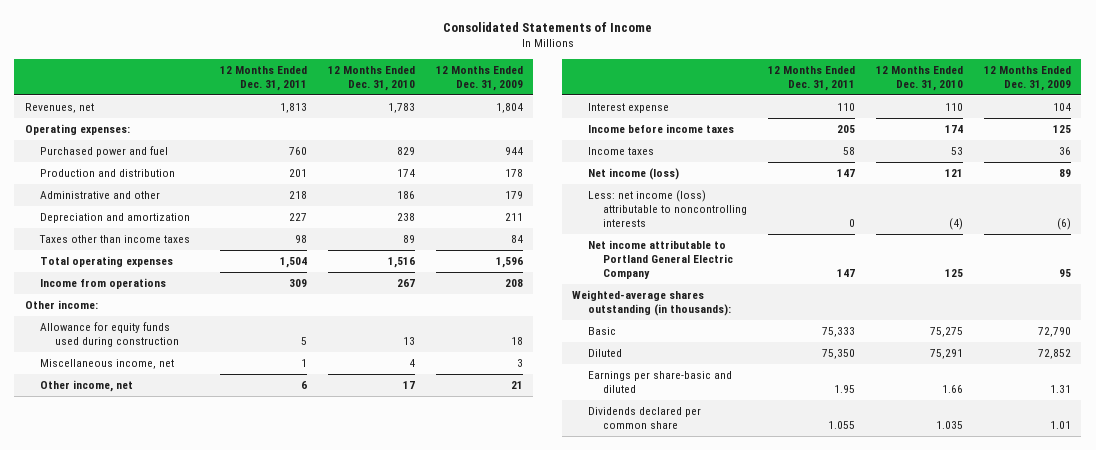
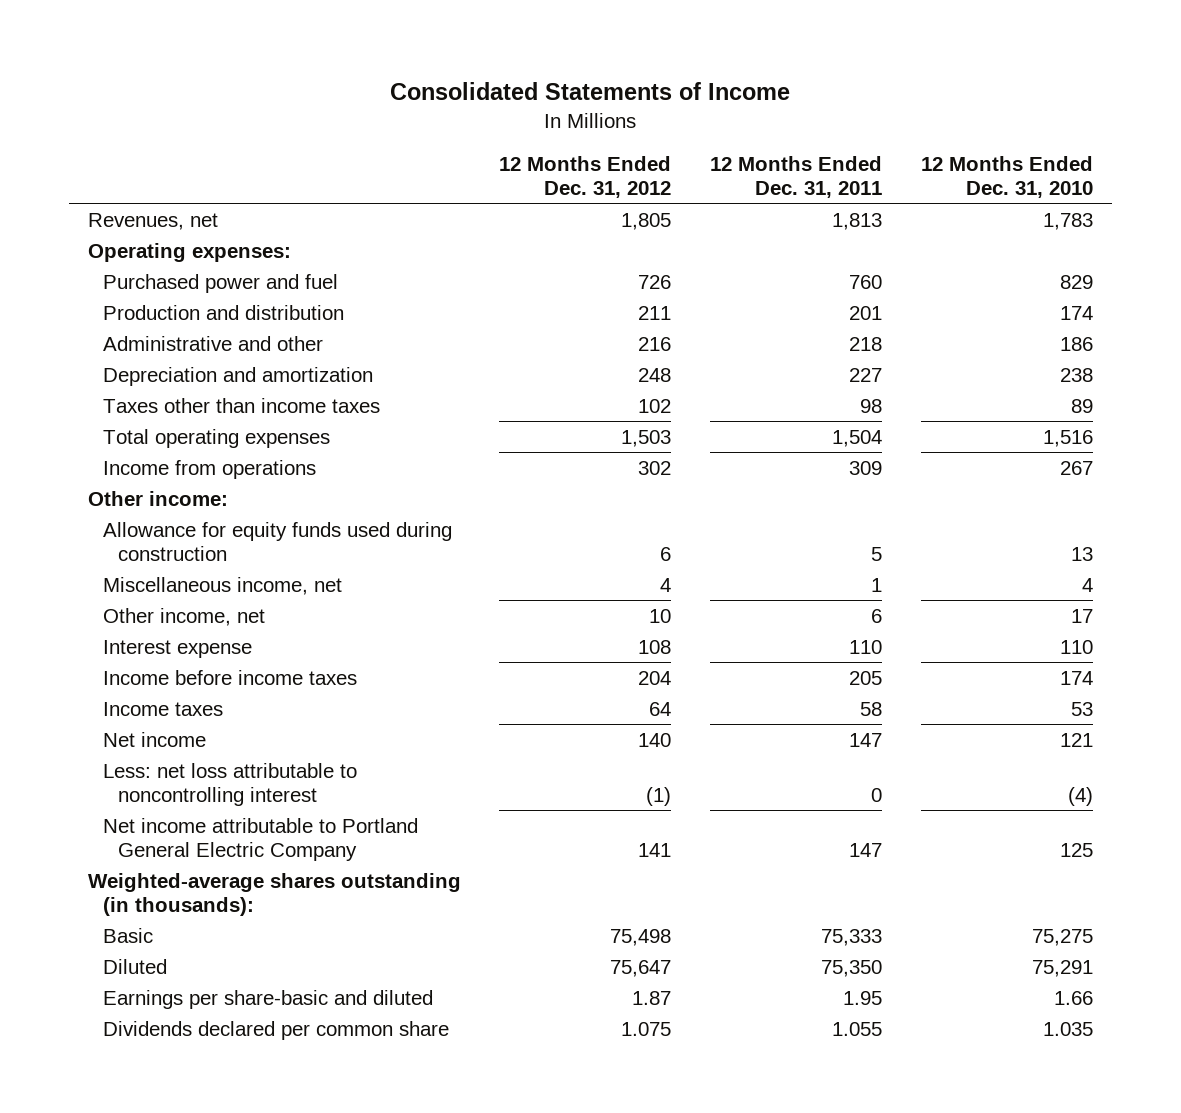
[436,65,524,91] 12 Months Ended Dec. 31, 2009 -> none
none -> [499,155,672,198] 12 Months Ended Dec. 31, 2012
[587,168,679,181] Net income (loss) -> [103,731,207,747] Net income
[587,190,748,228] Less: net income (loss) attributable to noncontrolling interests -> [103,762,358,806] Less: net loss attributable to noncontrolling interest

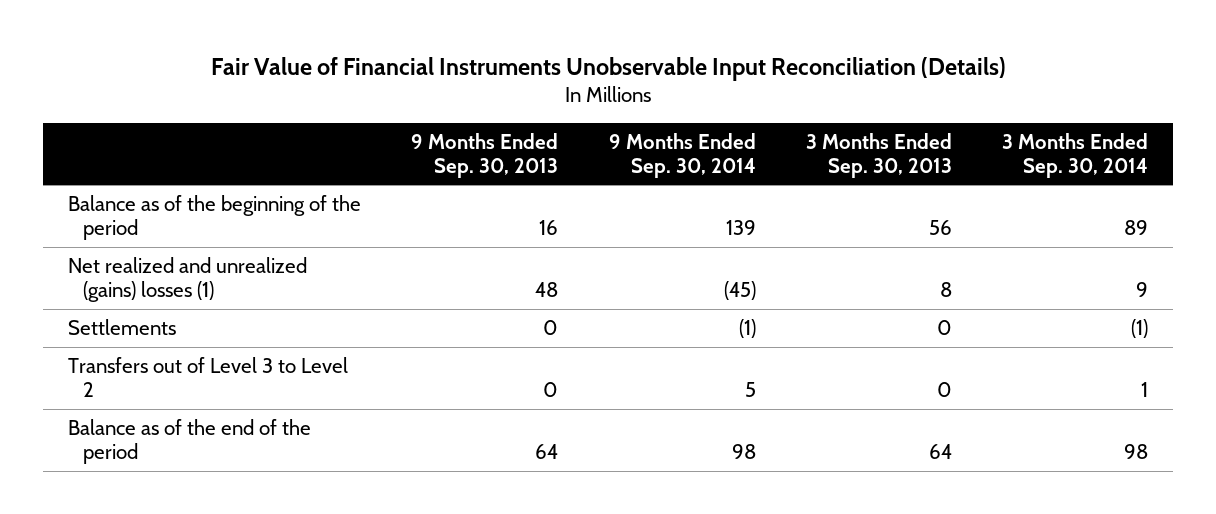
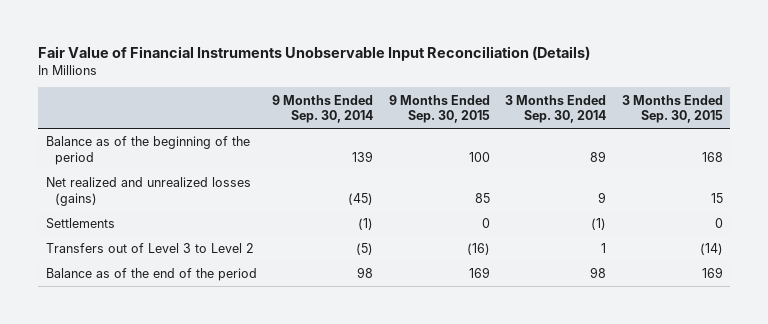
[411,133,559,178] 9 Months Ended Sep. 30, 2013 -> none
[805,133,952,178] 3 Months Ended Sep. 30, 2013 -> none
none -> [388,94,490,124] 9 Months Ended Sep. 30, 2015
none -> [621,94,723,124] 3 Months Ended Sep. 30, 2015
[67,257,307,302] Net realized and unrealized (gains) losses (1) -> [45,177,251,206] Net realized and unrealized losses (gains)
[744,381,756,397] 5 -> [356,243,374,256] (5)

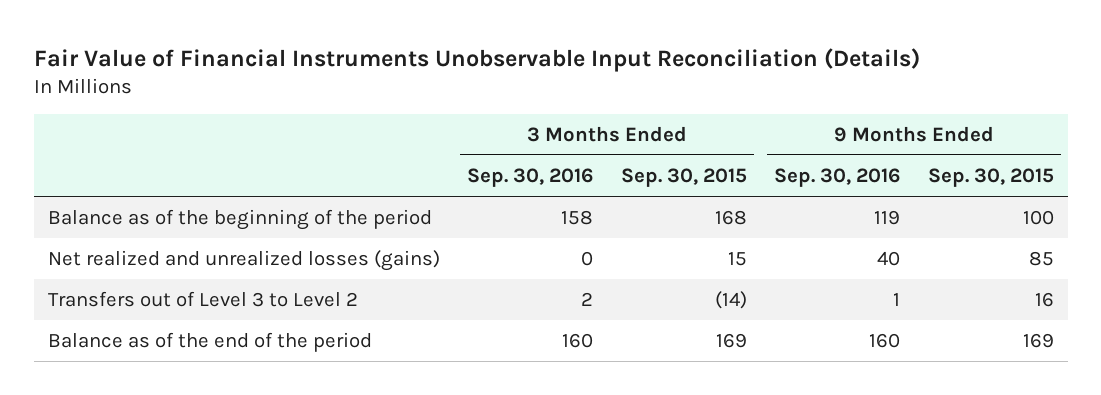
[272,94,374,124] 9 Months Ended Sep. 30, 2014 -> none
[505,94,607,124] 3 Months Ended Sep. 30, 2014 -> none
none -> [467,167,594,187] Sep. 30, 2016
none -> [774,167,901,187] Sep. 30, 2016
[45,218,115,230] Settlements -> none
[466,243,490,256] (16) -> [1034,292,1054,308] 16

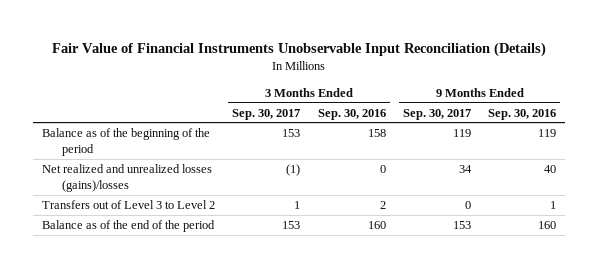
[620,167,747,187] Sep. 30, 2015 -> none
[927,167,1054,187] Sep. 30, 2015 -> none
none -> [232,108,301,120] Sep. 30, 2017
none -> [402,108,471,120] Sep. 30, 2017
[47,250,440,272] Net realized and unrealized losses (gains) -> [42,164,213,192] Net realized and unrealized losses (gains)/losses

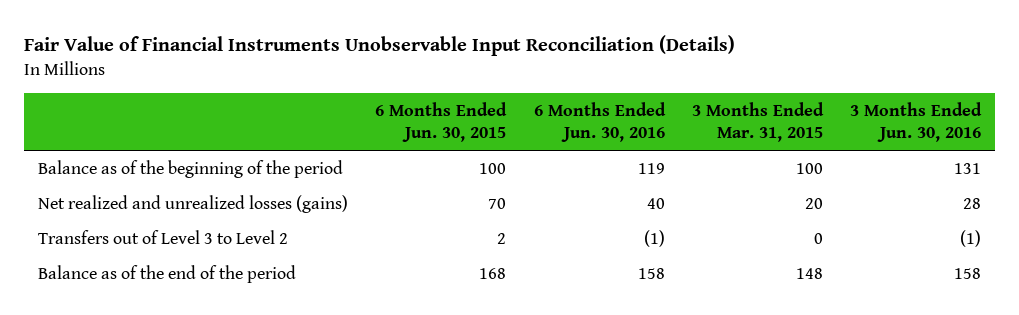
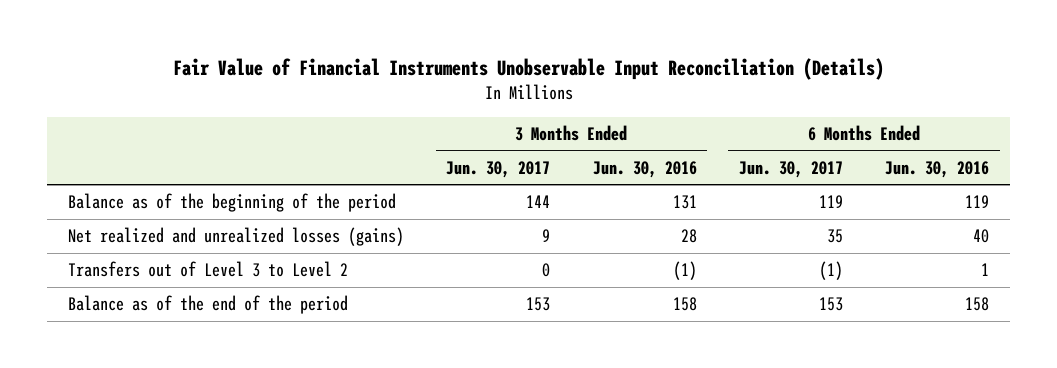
[375,101,508,143] 6 Months Ended Jun. 30, 2015 -> none
[692,101,825,143] 3 Months Ended Mar. 31, 2015 -> none
none -> [446,160,551,178] Jun. 30, 2017
none -> [738,160,843,178] Jun. 30, 2017
[643,230,665,248] (1) -> [981,263,990,277] 1

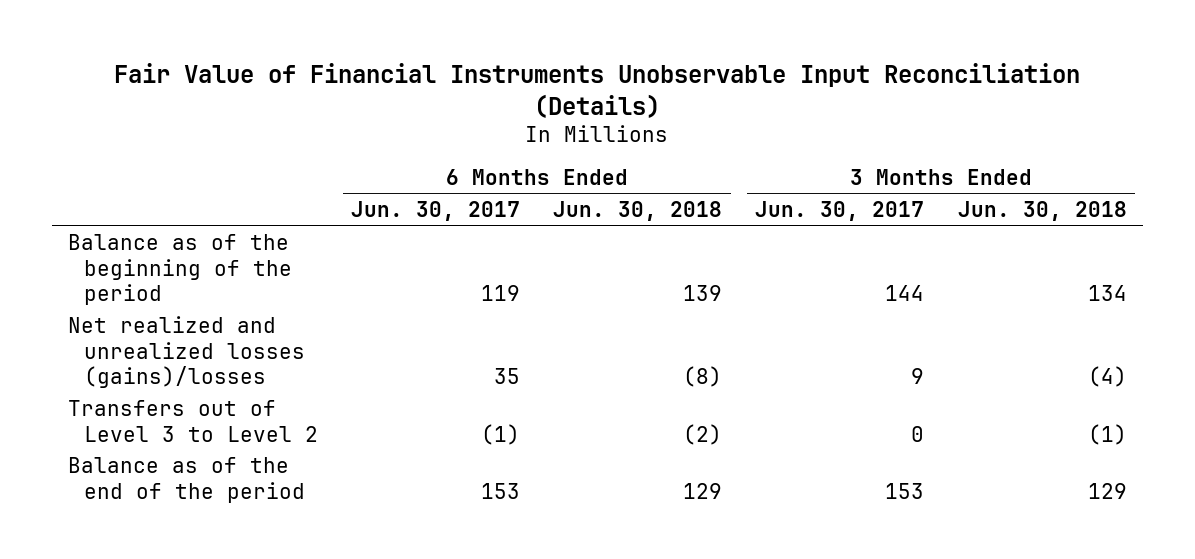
[592,160,697,178] Jun. 30, 2016 -> none
[885,160,990,178] Jun. 30, 2016 -> none
none -> [553,201,723,222] Jun. 30, 2018
none -> [957,201,1127,222] Jun. 30, 2018
[67,227,404,247] Net realized and unrealized losses (gains) -> [68,316,306,389] Net realized and unrealized losses (gains)/losses

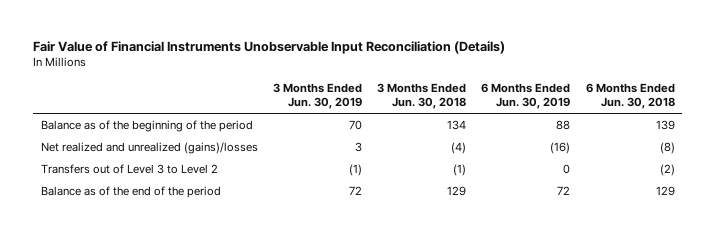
[351,201,521,222] Jun. 30, 2017 -> none
[755,201,925,222] Jun. 30, 2017 -> none
none -> [272,83,362,110] 3 Months Ended Jun. 30, 2019
none -> [481,83,571,110] 6 Months Ended Jun. 30, 2019
[68,316,306,389] Net realized and unrealized losses (gains)/losses -> [40,141,258,154] Net realized and unrealized (gains)/losses

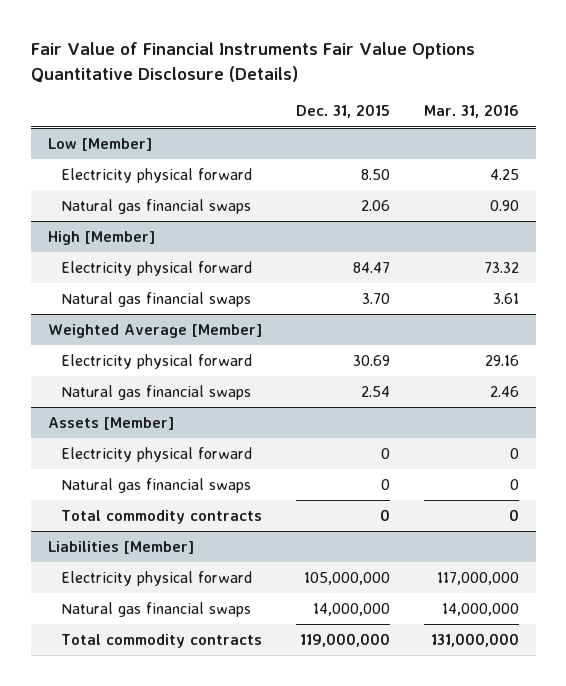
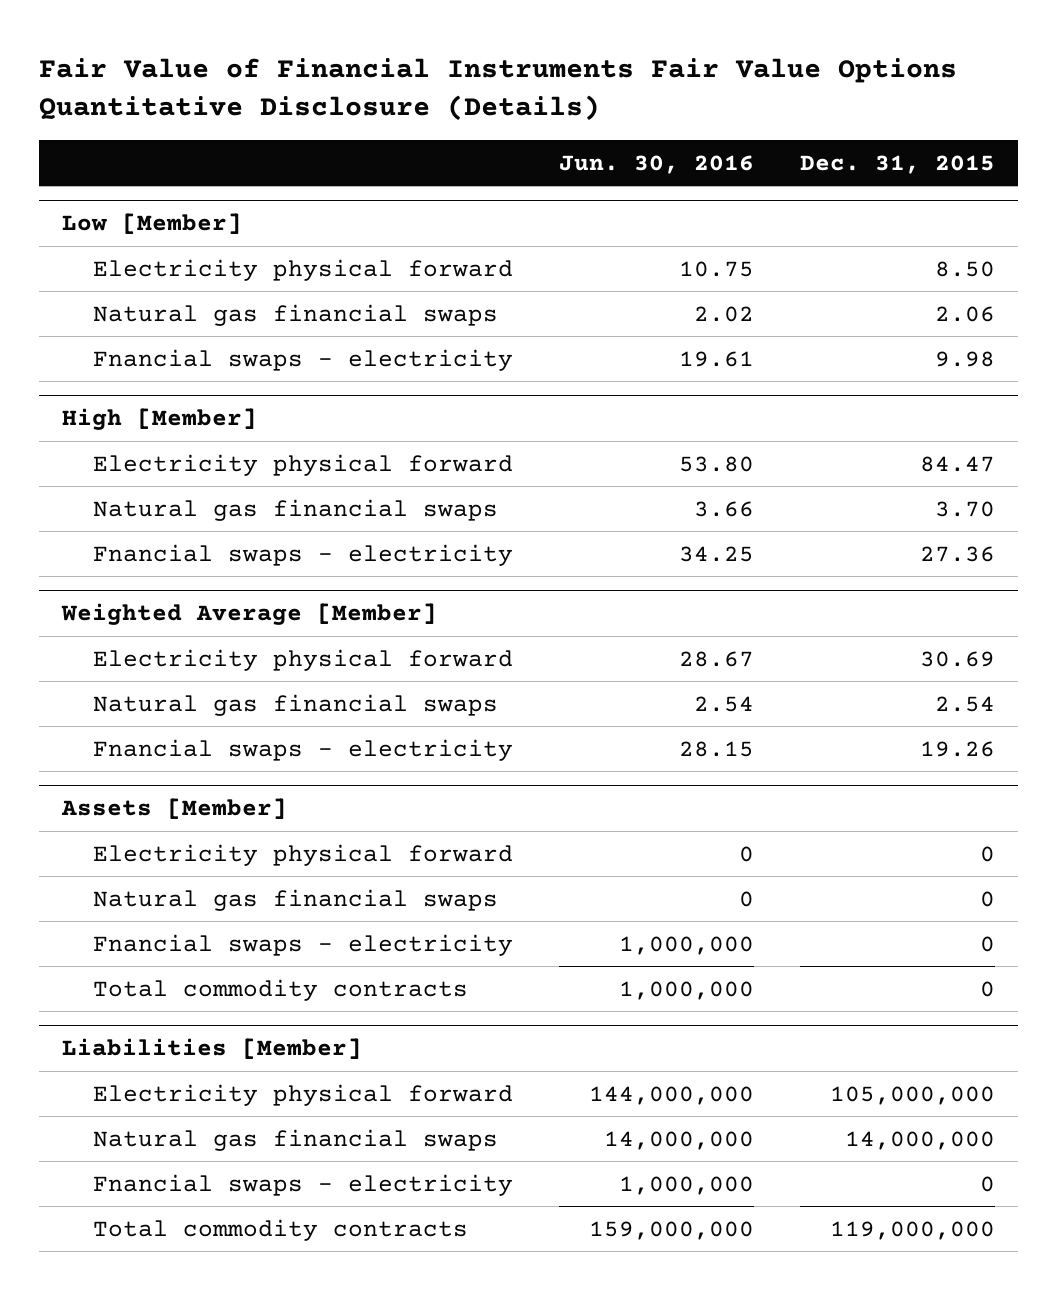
[423,104,519,119] Mar. 31, 2016 -> none
none -> [558,154,754,174] Jun. 30, 2016
none -> [92,348,513,371] Fnancial swaps - electricity
none -> [92,543,513,566] Fnancial swaps - electricity
none -> [92,738,513,761] Fnancial swaps - electricity
none -> [92,933,513,956] Fnancial swaps - electricity
none -> [92,1173,513,1196] Fnancial swaps - electricity

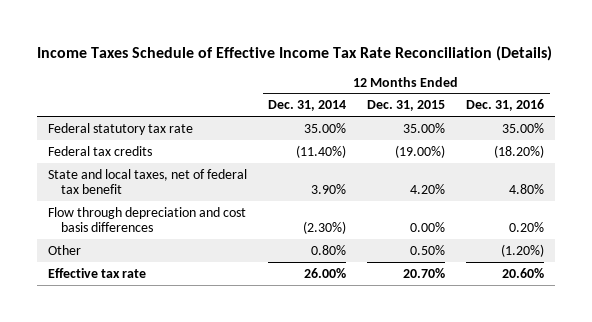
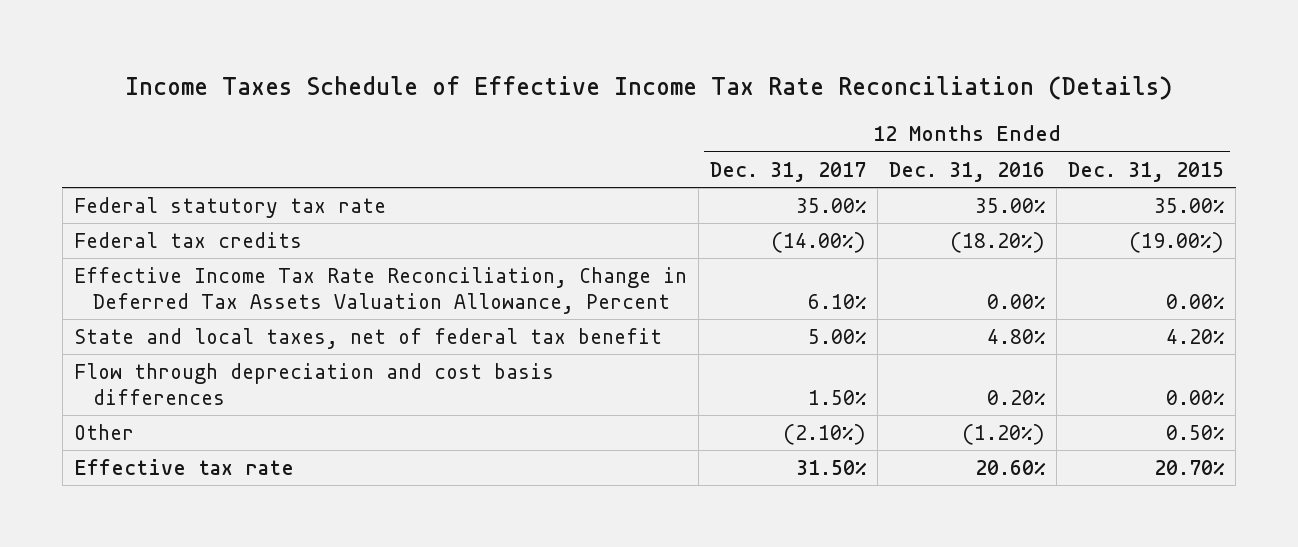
[268,100,347,112] Dec. 31, 2014 -> none
none -> [710,161,867,182] Dec. 31, 2017
none -> [73,266,687,314] Effective Income Tax Rate Reconciliation, Change in Deferred Tax Assets Valuation Allowance, Percent

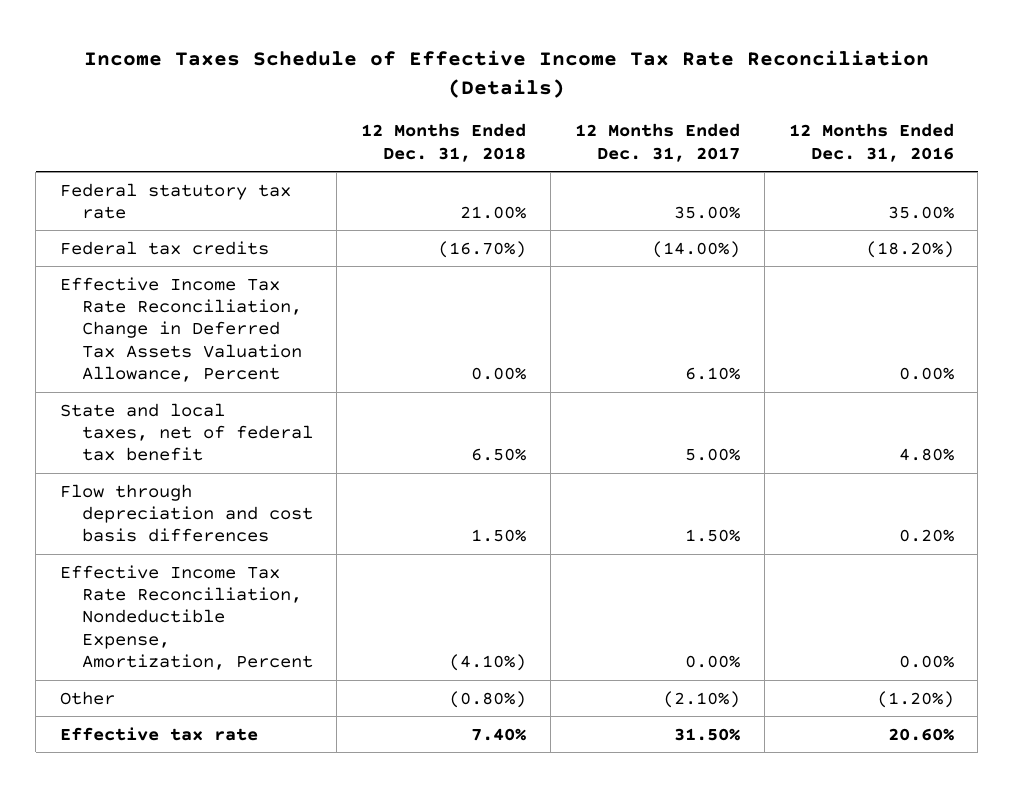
[1068,161,1225,182] Dec. 31, 2015 -> none
none -> [361,123,527,162] 12 Months Ended Dec. 31, 2018
none -> [60,564,313,671] Effective Income Tax Rate Reconciliation, Nondeductible Expense, Amortization, Percent

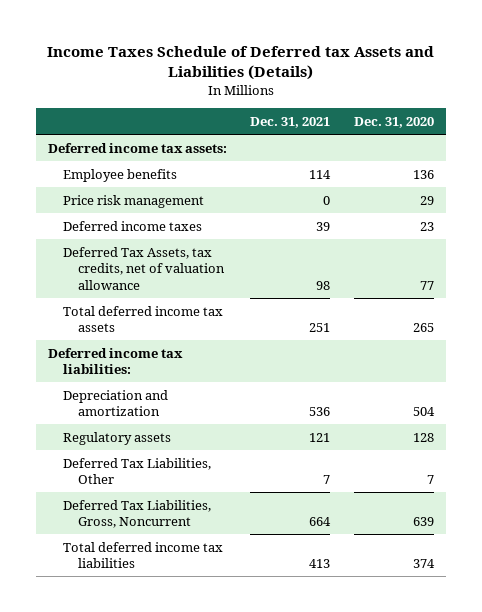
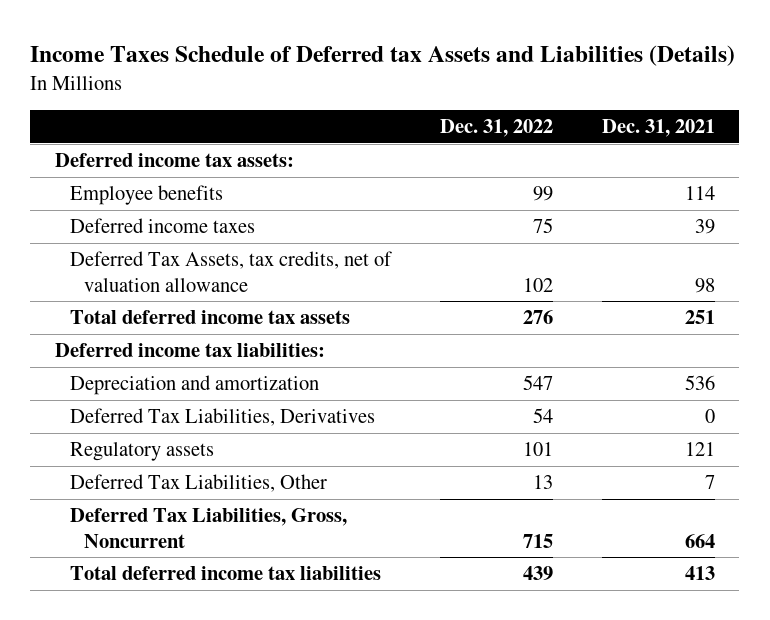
[353,116,434,128] Dec. 31, 2020 -> none
none -> [439,119,553,138] Dec. 31, 2022
[62,194,204,208] Price risk management -> none
none -> [69,408,375,427] Deferred Tax Liabilities, Derivatives

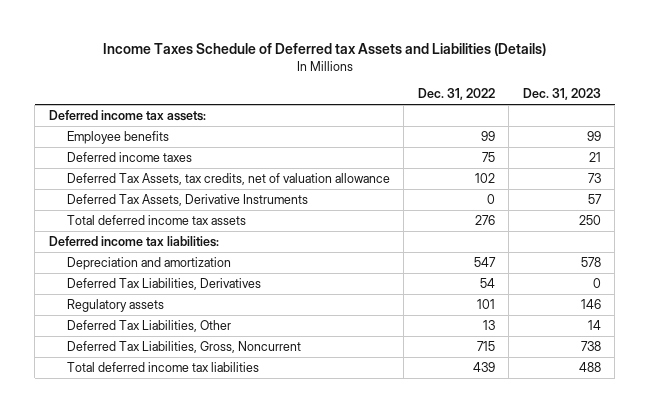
[601,119,715,138] Dec. 31, 2021 -> none
none -> [522,88,601,101] Dec. 31, 2023
none -> [66,194,308,207] Deferred Tax Assets, Derivative Instruments

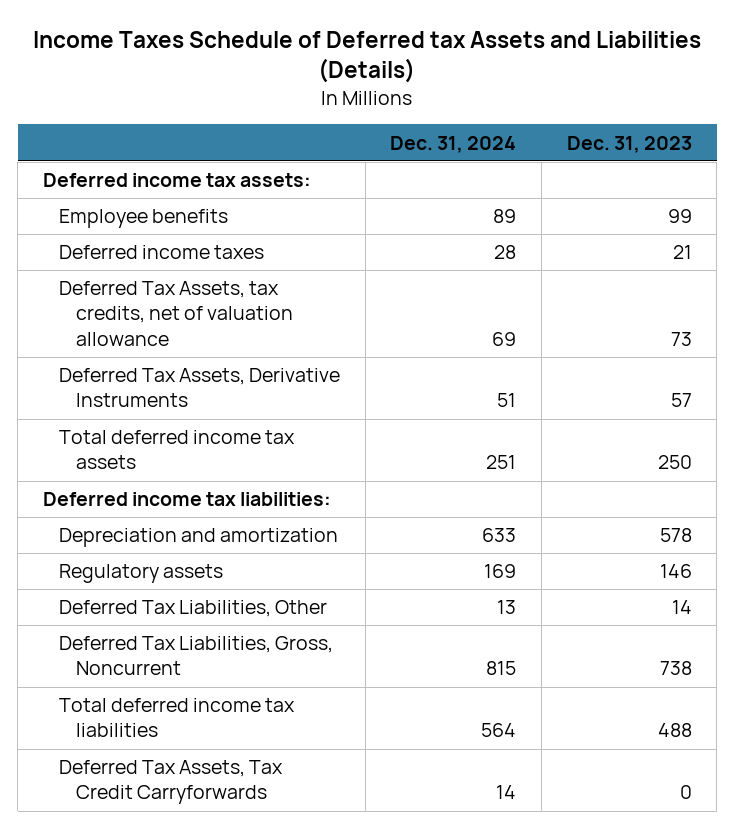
[417,88,495,101] Dec. 31, 2022 -> none
none -> [390,135,517,153] Dec. 31, 2024
[66,278,261,291] Deferred Tax Liabilities, Derivatives -> none
none -> [59,760,284,805] Deferred Tax Assets, Tax Credit Carryforwards

